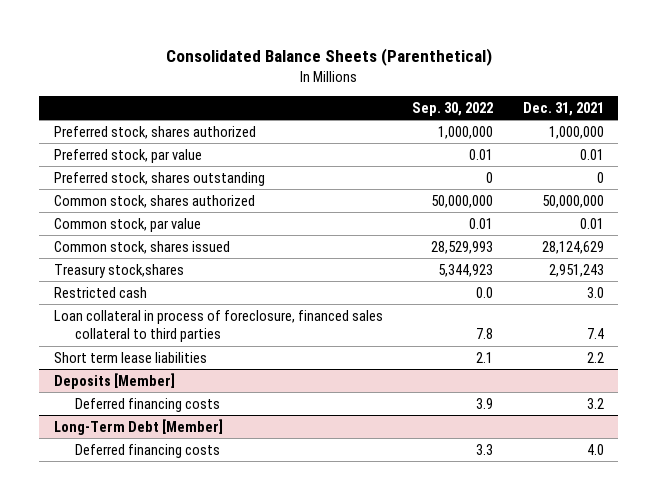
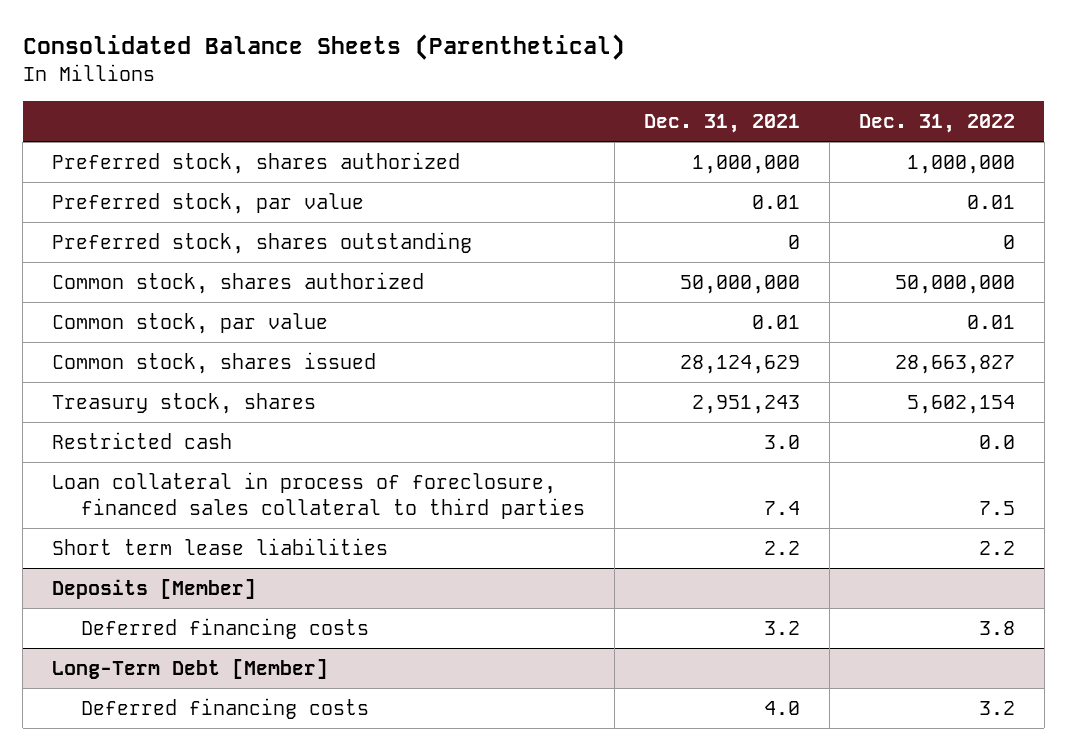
[412,102,494,117] Sep. 30, 2022 -> none
none -> [858,114,1015,134] Dec. 31, 2022
[54,263,185,278] Treasury stock,shares -> [52,393,317,415] Treasury stock, shares

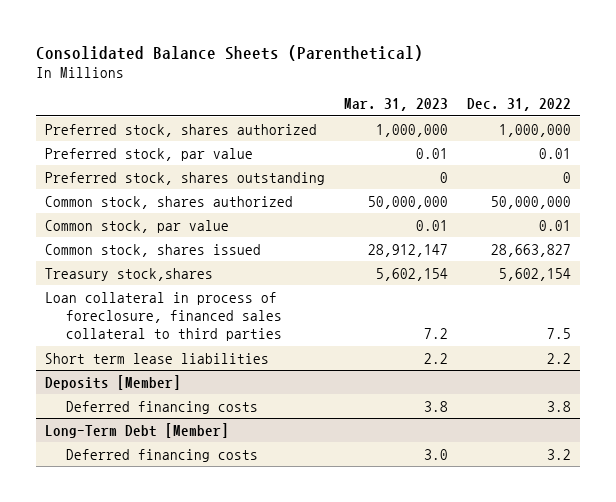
[644,114,801,134] Dec. 31, 2021 -> none
none -> [343,98,448,112] Mar. 31, 2023
[52,432,233,450] Restricted cash -> none
[52,393,317,415] Treasury stock, shares -> [45,267,214,281] Treasury stock,shares

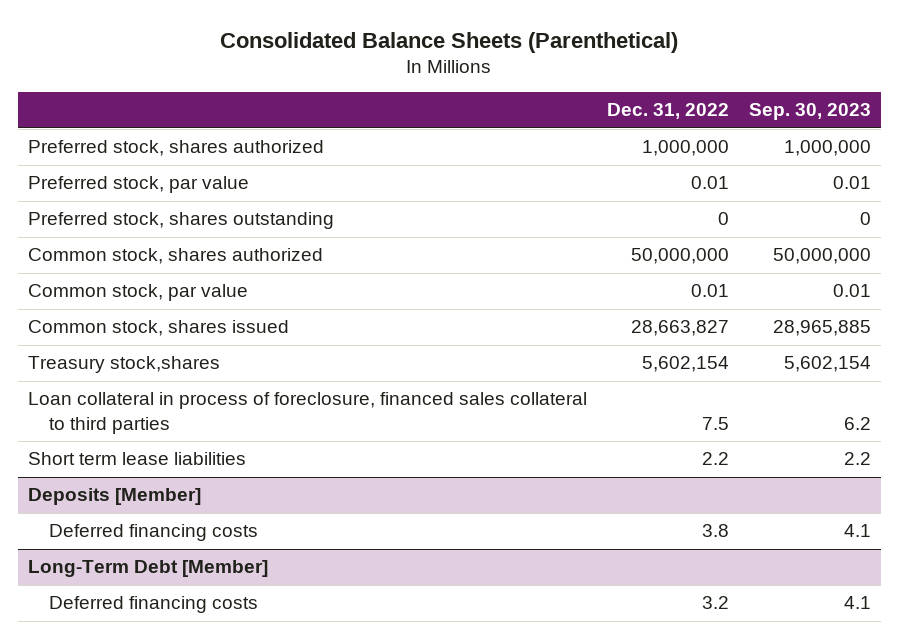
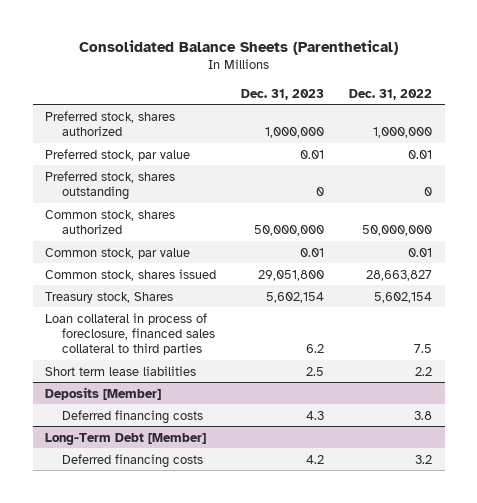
[748,103,871,121] Sep. 30, 2023 -> none
none -> [241,88,325,100] Dec. 31, 2023
[28,356,221,374] Treasury stock,shares -> [45,291,174,303] Treasury stock, Shares

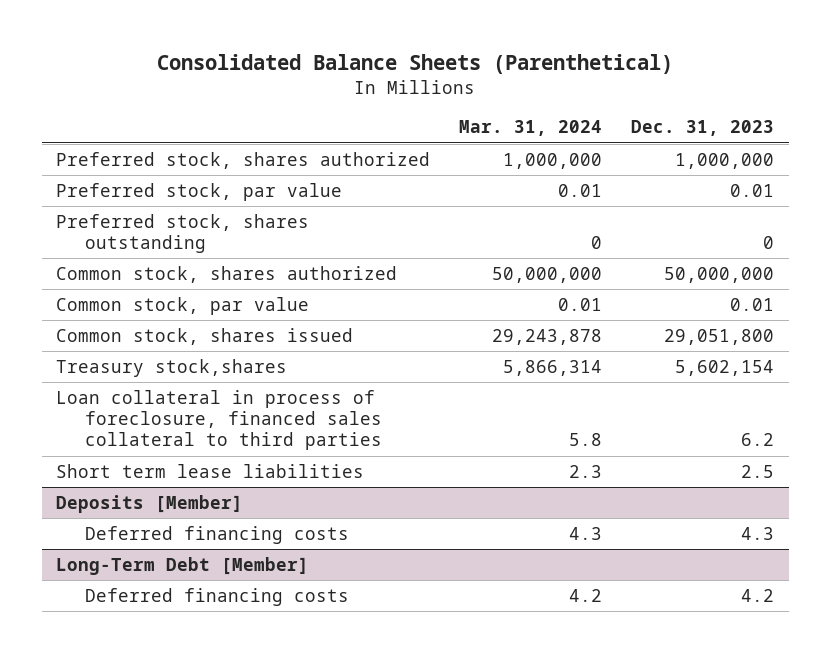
[349,88,433,100] Dec. 31, 2022 -> none
none -> [459,120,603,137] Mar. 31, 2024
[45,291,174,303] Treasury stock, Shares -> [56,359,288,378] Treasury stock,shares

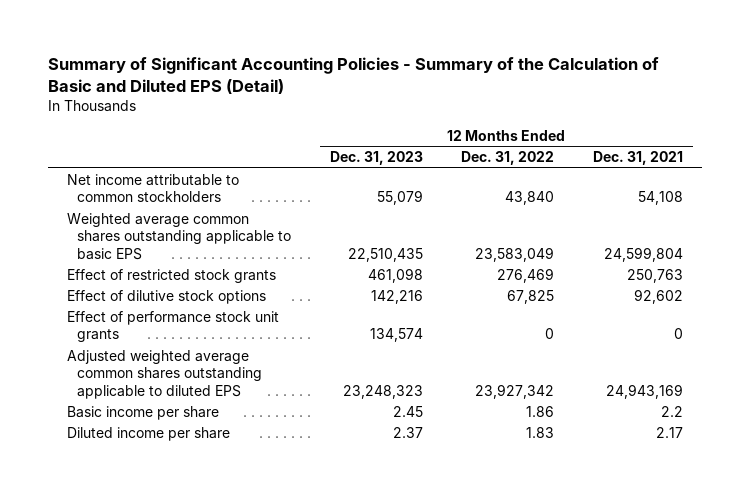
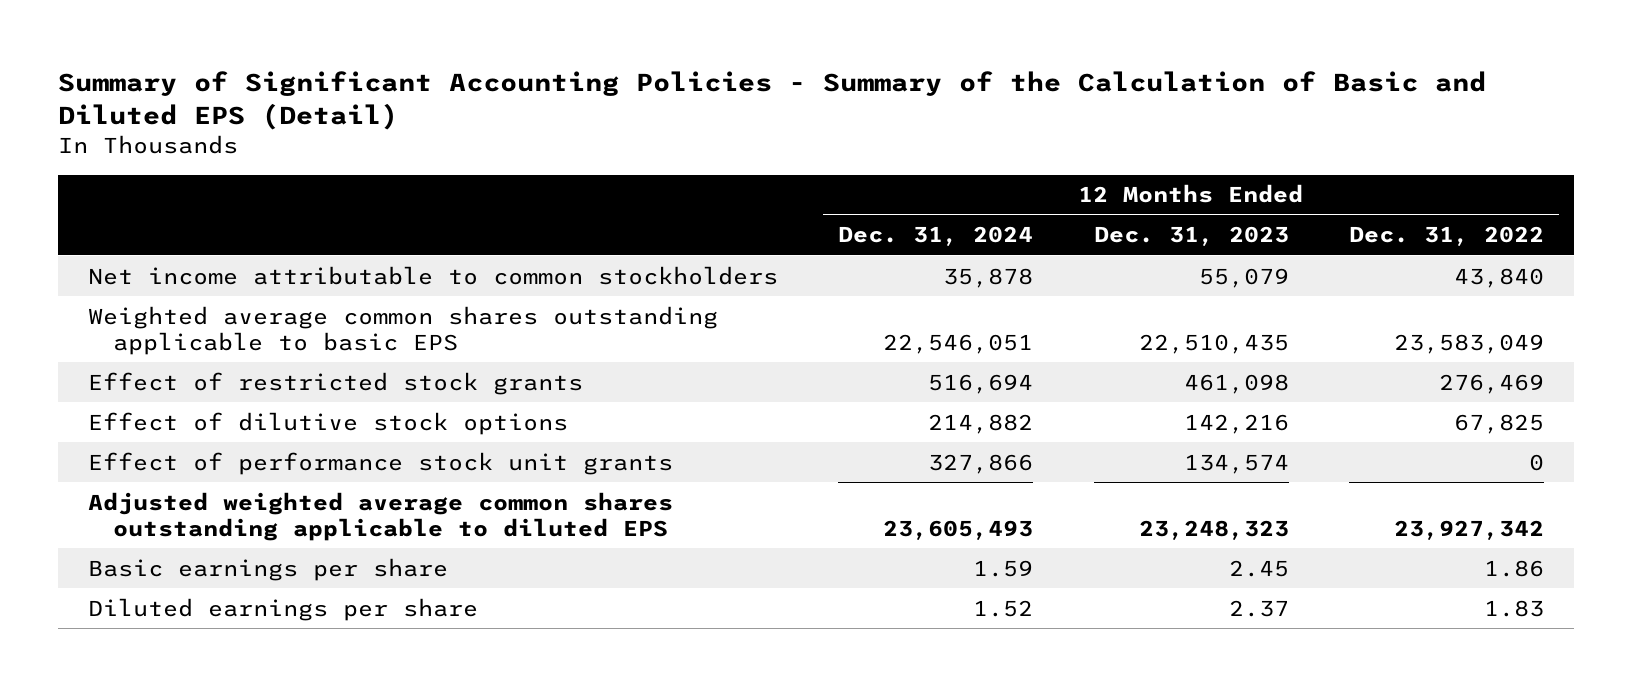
[593,151,684,166] Dec. 31, 2021 -> none
none -> [838,226,1034,247] Dec. 31, 2024
[67,405,220,420] Basic income per share -> [88,557,449,581] Basic earnings per share
[67,426,231,441] Diluted income per share -> [88,597,479,621] Diluted earnings per share

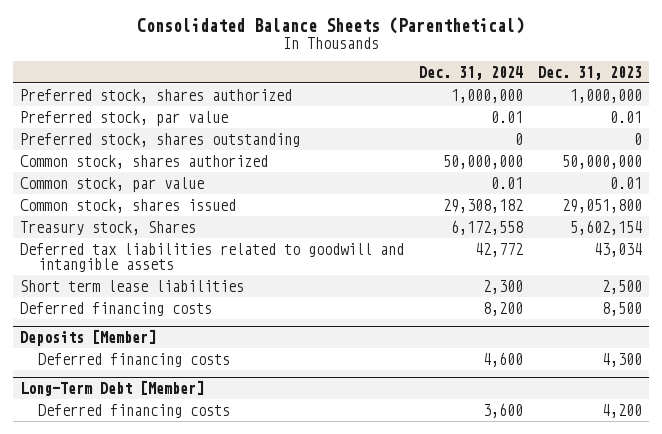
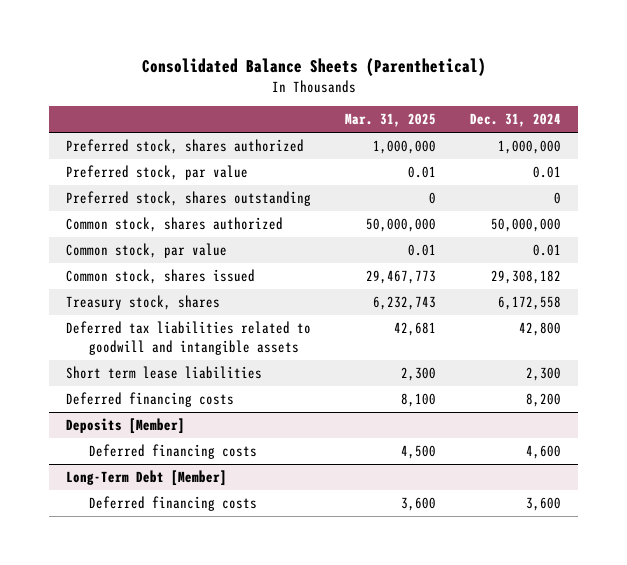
[537,65,642,80] Dec. 31, 2023 -> none
none -> [345,113,437,128] Mar. 31, 2025
[20,220,197,235] Treasury stock, Shares -> [66,295,221,311] Treasury stock, shares
[474,242,523,257] 42,772 -> [519,322,562,337] 42,800

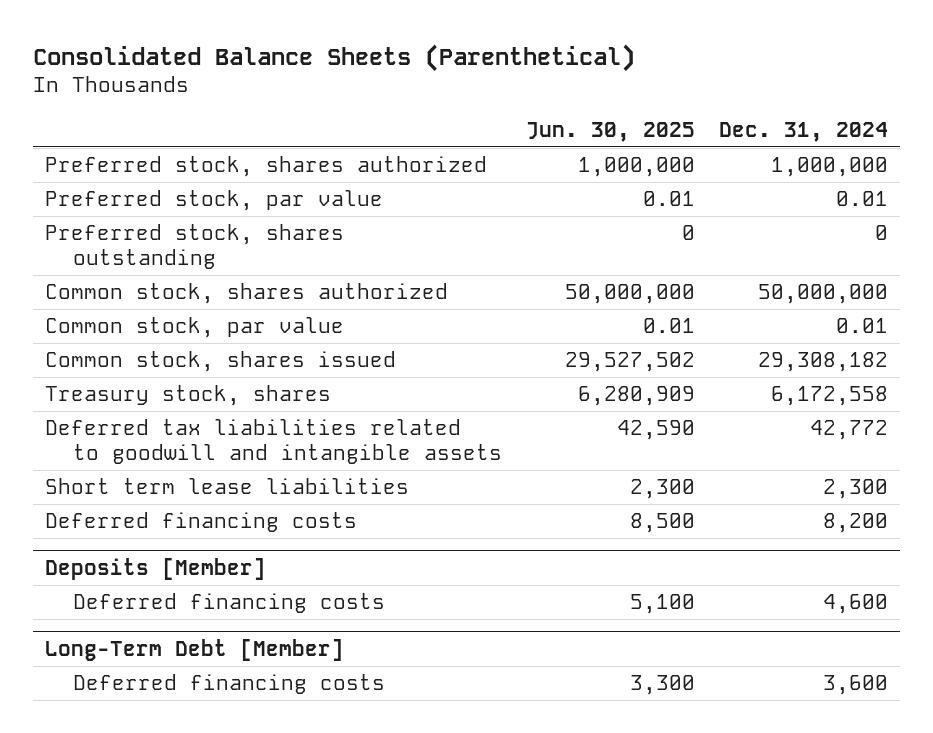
[345,113,437,128] Mar. 31, 2025 -> none
none -> [525,122,695,143] Jun. 30, 2025
[519,322,562,337] 42,800 -> [810,420,889,441] 42,772

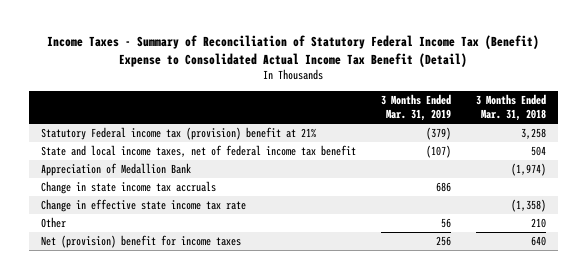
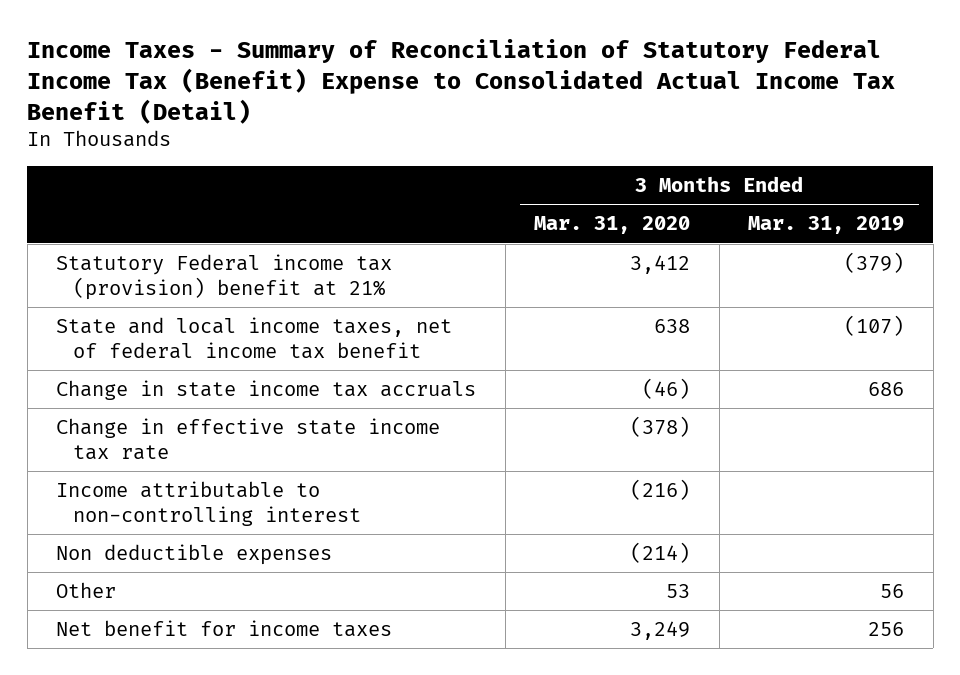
[475,94,546,122] 3 Months Ended Mar. 31, 2018 -> none
none -> [534,216,691,235] Mar. 31, 2020
[40,163,191,177] Appreciation of Medallion Bank -> none
none -> [56,481,362,526] Income attributable to non-controlling interest
none -> [56,544,333,566] Non deductible expenses
[40,235,241,249] Net (provision) benefit for income taxes -> [56,620,393,638] Net benefit for income taxes

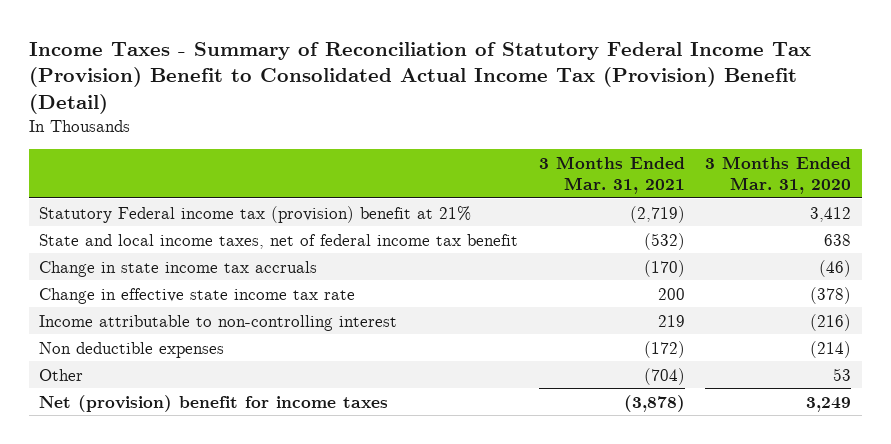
[27,39,896,124] Income Taxes - Summary of Reconciliation of Statutory Federal Income Tax (Benefit) Expense to Consolidated Actual Income Tax Benefit (Detail) -> [29,41,812,115] Income Taxes - Summary of Reconciliation of Statutory Federal Income Tax (Provision) Benefit to Consolidated Actual Income Tax (Provision) Benefit (Detail)
[748,216,905,235] Mar. 31, 2019 -> none
none -> [538,156,685,195] 3 Months Ended Mar. 31, 2021
[56,620,393,638] Net benefit for income taxes -> [39,394,389,412] Net (provision) benefit for income taxes

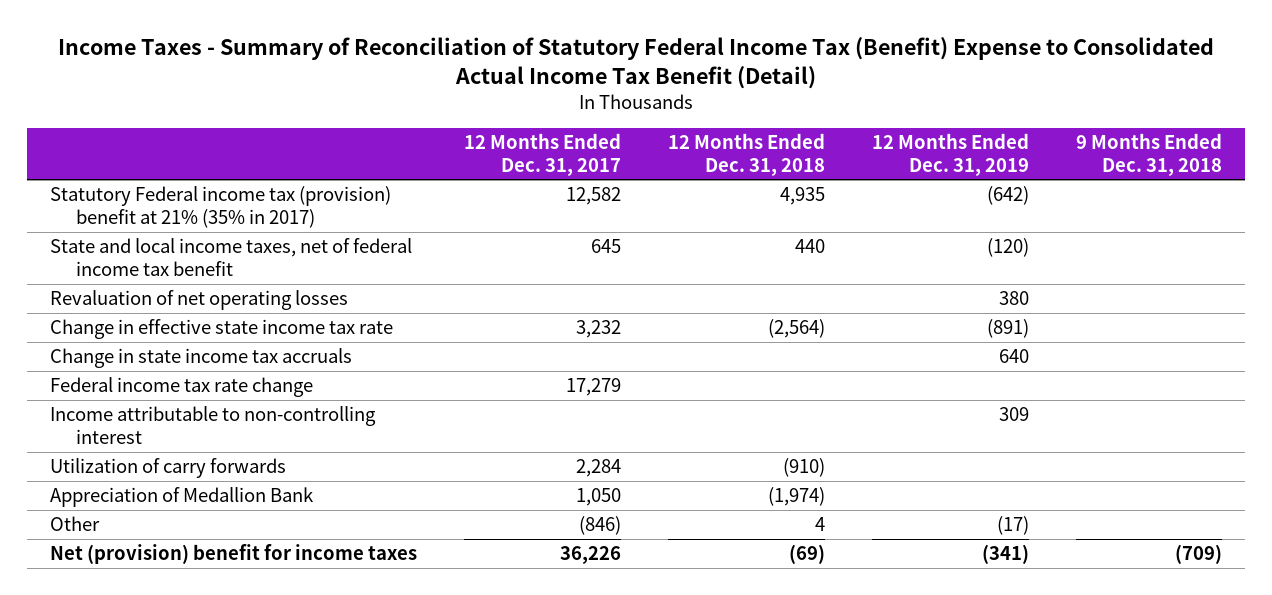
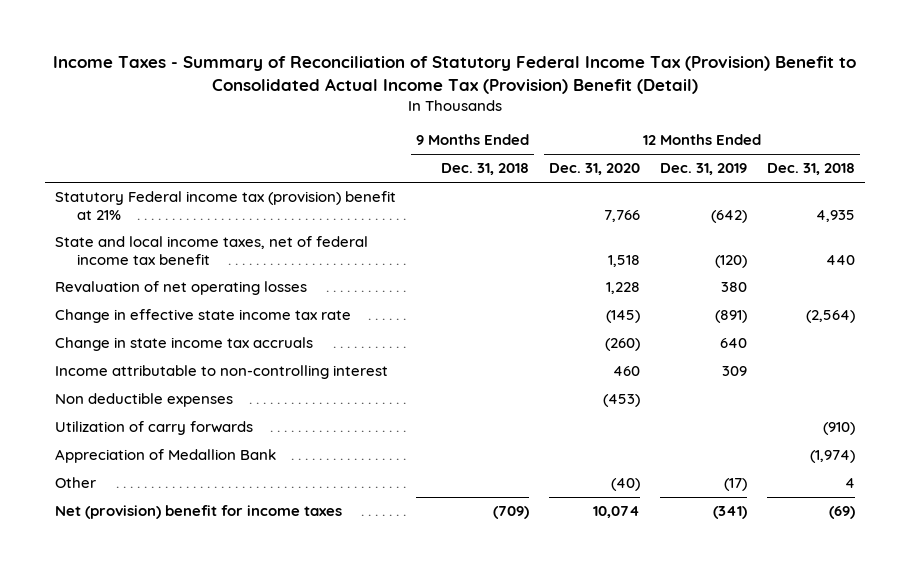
[57,37,1214,90] Income Taxes - Summary of Reconciliation of Statutory Federal Income Tax (Benefit) Expense to Consolidated Actual Income Tax Benefit (Detail) -> [53,56,857,95] Income Taxes - Summary of Reconciliation of Statutory Federal Income Tax (Provision) Benefit to Consolidated Actual Income Tax (Provision) Benefit (Detail)
[463,133,621,176] 12 Months Ended Dec. 31, 2017 -> none
none -> [549,163,641,176] Dec. 31, 2020
[50,186,392,228] Statutory Federal income tax (provision) benefit at 21% (35% in 2017) -> [55,191,397,220] Statutory Federal income tax (provision) benefit at 21%
[50,377,314,398] Federal income tax rate change -> none
none -> [55,393,234,408] Non deductible expenses

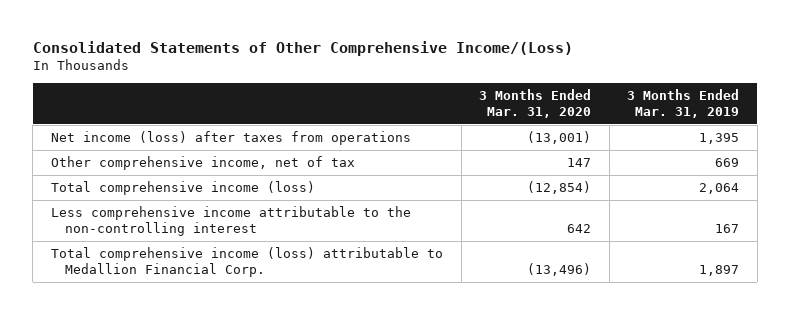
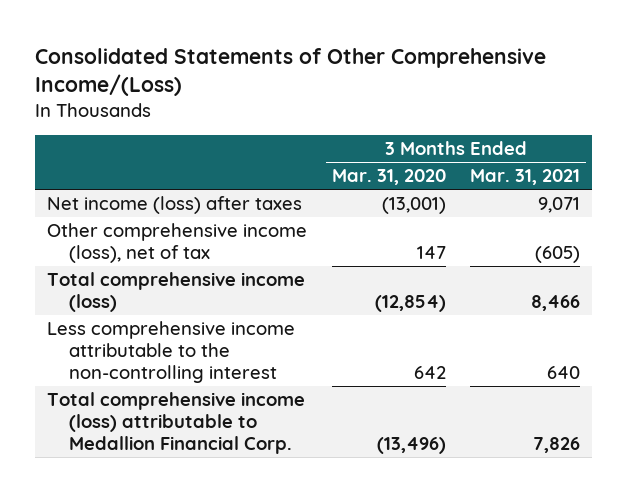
[627,88,740,118] 3 Months Ended Mar. 31, 2019 -> none
none -> [469,169,580,186] Mar. 31, 2021
[50,131,411,146] Net income (loss) after taxes from operations -> [47,195,303,214] Net income (loss) after taxes
[50,156,355,171] Other comprehensive income, net of tax -> [47,222,308,263] Other comprehensive income (loss), net of tax

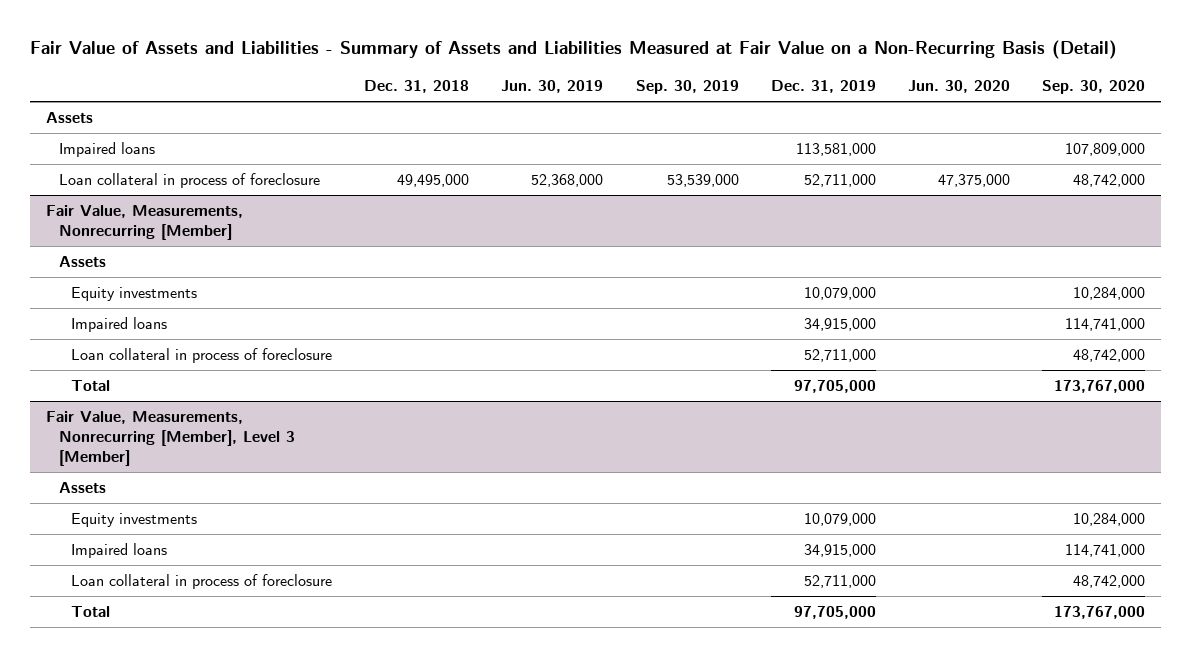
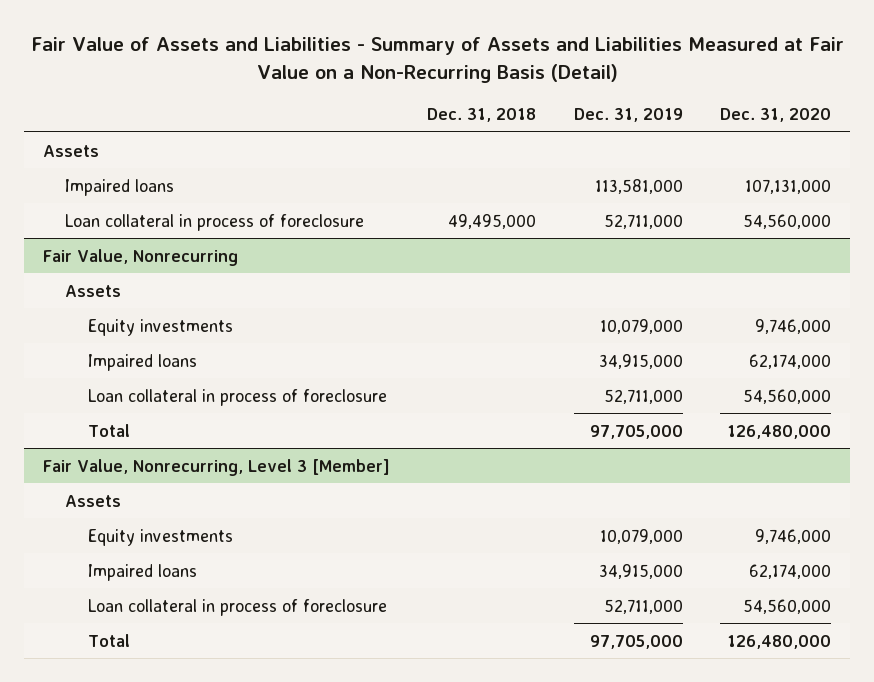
[501,80,604,94] Jun. 30, 2019 -> none
[635,80,739,95] Sep. 30, 2019 -> none
[908,80,1011,94] Jun. 30, 2020 -> none
[1042,80,1146,95] Sep. 30, 2020 -> none
none -> [720,108,832,123] Dec. 31, 2020
[46,204,244,240] Fair Value, Measurements, Nonrecurring [Member] -> [42,248,238,266] Fair Value, Nonrecurring
[46,410,295,466] Fair Value, Measurements, Nonrecurring [Member], Level 3 [Member] -> [42,458,390,476] Fair Value, Nonrecurring, Level 3 [Member]

